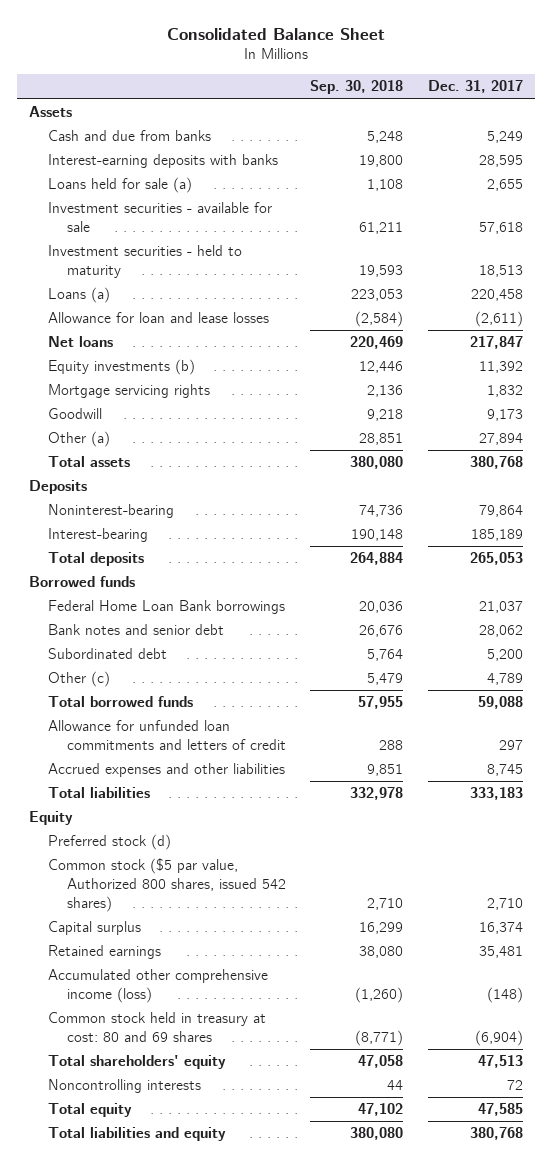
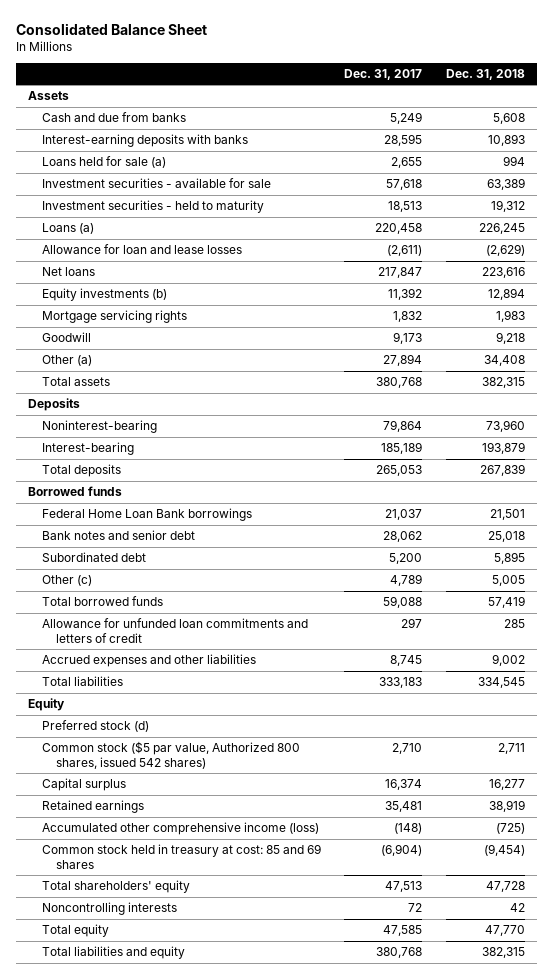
[310,80,404,95] Sep. 30, 2018 -> none
none -> [446,68,526,80] Dec. 31, 2018
[48,1012,267,1043] Common stock held in treasury at cost: 80 and 69 shares -> [41,844,321,869] Common stock held in treasury at cost: 85 and 69 shares

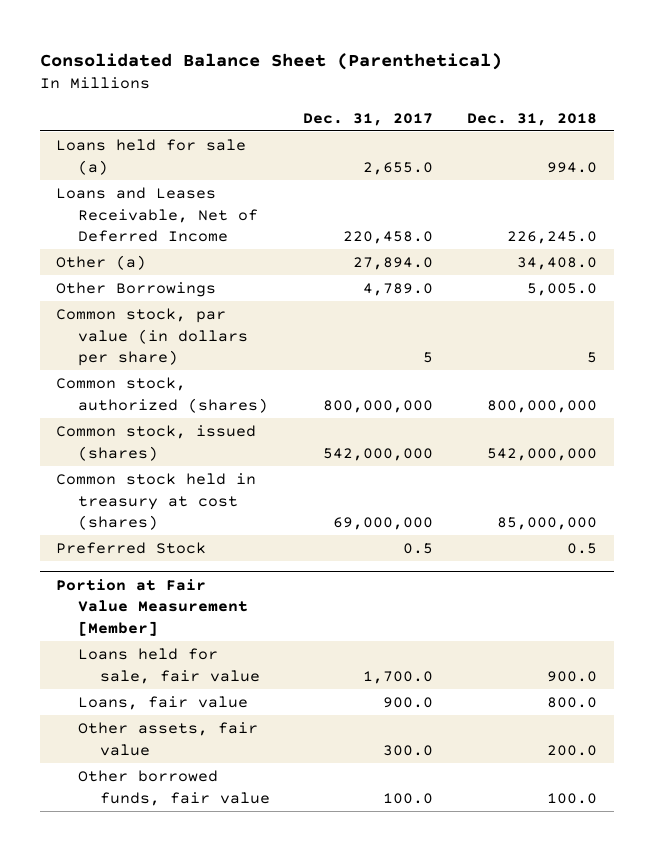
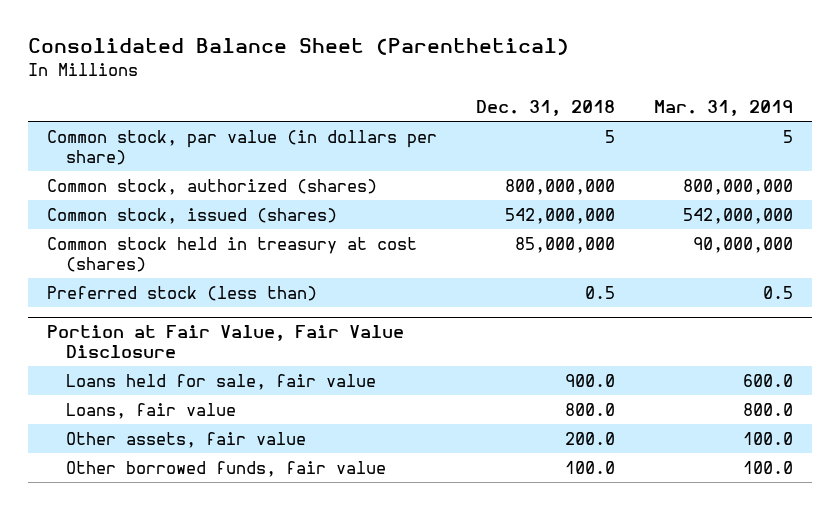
[303,112,434,126] Dec. 31, 2017 -> none
none -> [653,100,793,117] Mar. 31, 2019
[56,139,247,175] Loans held for sale (a) -> none
[56,187,259,243] Loans and Leases Receivable, Net of Deferred Income -> none
[56,255,147,271] Other (a) -> none
[56,282,217,298] Other Borrowings -> none
[56,542,207,555] Preferred Stock -> [47,285,318,301] Preferred stock (less than)
[56,578,249,636] Portion at Fair Value Measurement [Member] -> [47,324,405,359] Portion at Fair Value, Fair Value Disclosure

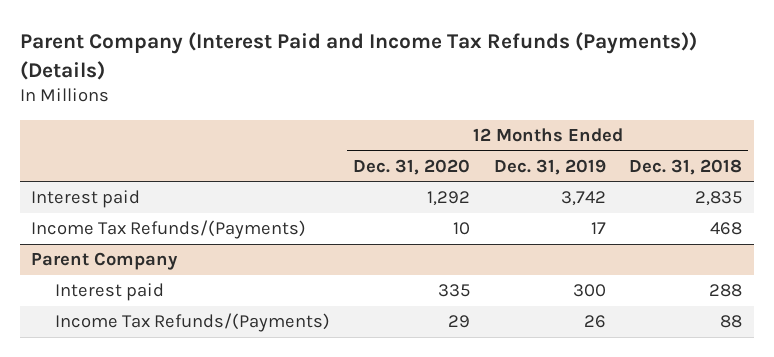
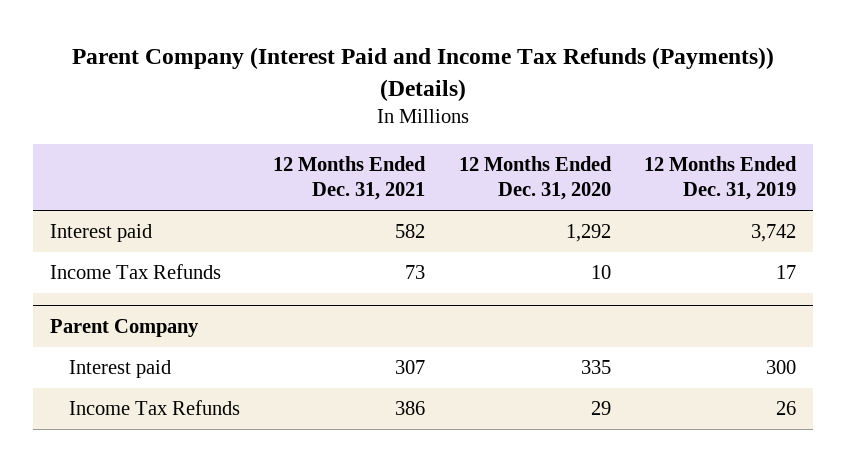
[629,158,743,175] Dec. 31, 2018 -> none
none -> [273,155,427,201] 12 Months Ended Dec. 31, 2021
[31,220,307,240] Income Tax Refunds/(Payments) -> [49,264,221,280] Income Tax Refunds
[54,313,330,333] Income Tax Refunds/(Payments) -> [69,400,241,416] Income Tax Refunds

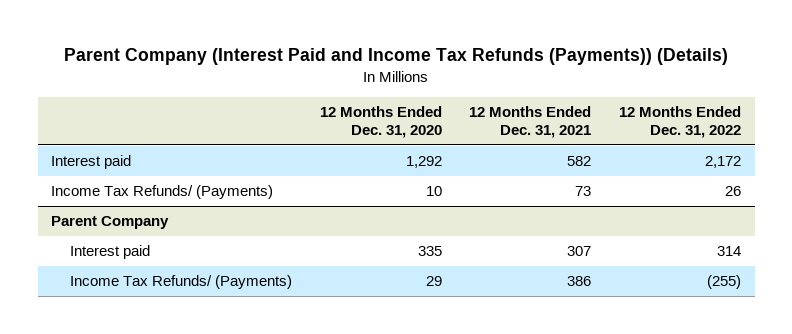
[644,155,798,201] 12 Months Ended Dec. 31, 2019 -> none
none -> [618,105,741,139] 12 Months Ended Dec. 31, 2022
[49,264,221,280] Income Tax Refunds -> [51,185,274,200] Income Tax Refunds/ (Payments)
[69,400,241,416] Income Tax Refunds -> [70,275,293,290] Income Tax Refunds/ (Payments)

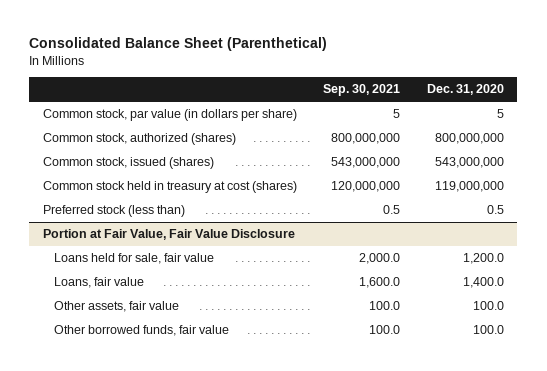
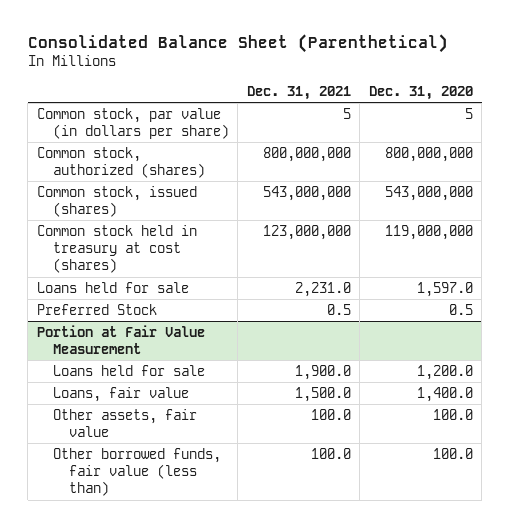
[323,84,401,97] Sep. 30, 2021 -> none
none -> [246,85,351,100] Dec. 31, 2021
none -> [36,281,189,293] Loans held for sale
[42,205,185,218] Preferred stock (less than) -> [36,303,157,315] Preferred Stock
[42,229,295,241] Portion at Fair Value, Fair Value Disclosure -> [36,324,205,354] Portion at Fair Value Measurement
[54,253,215,265] Loans held for sale, fair value -> [52,364,205,376] Loans held for sale
[54,325,230,337] Other borrowed funds, fair value -> [52,447,221,497] Other borrowed funds, fair value (less than)

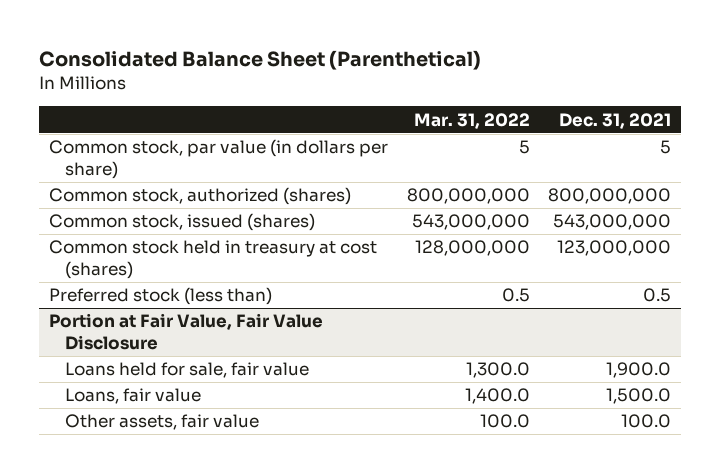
[368,85,473,100] Dec. 31, 2020 -> none
none -> [413,112,530,129] Mar. 31, 2022
[36,281,189,293] Loans held for sale -> none
[36,303,157,315] Preferred Stock -> [48,287,272,306] Preferred stock (less than)
[36,324,205,354] Portion at Fair Value Measurement -> [48,313,323,351] Portion at Fair Value, Fair Value Disclosure
[52,364,205,376] Loans held for sale -> [64,362,309,379] Loans held for sale, fair value
[52,447,221,497] Other borrowed funds, fair value (less than) -> none

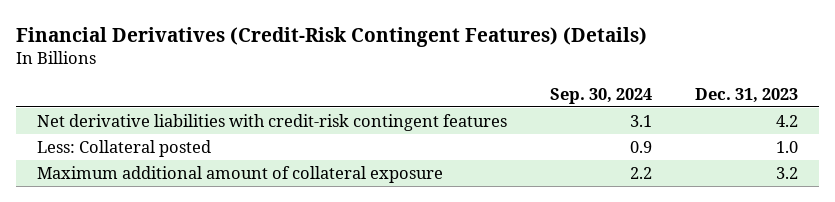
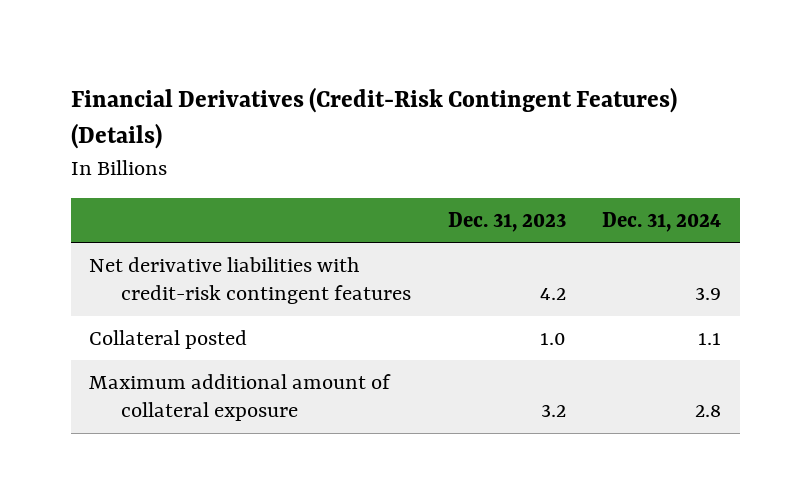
[549,87,652,104] Sep. 30, 2024 -> none
none -> [602,211,722,232] Dec. 31, 2024
[37,140,212,158] Less: Collateral posted -> [89,329,248,349] Collateral posted

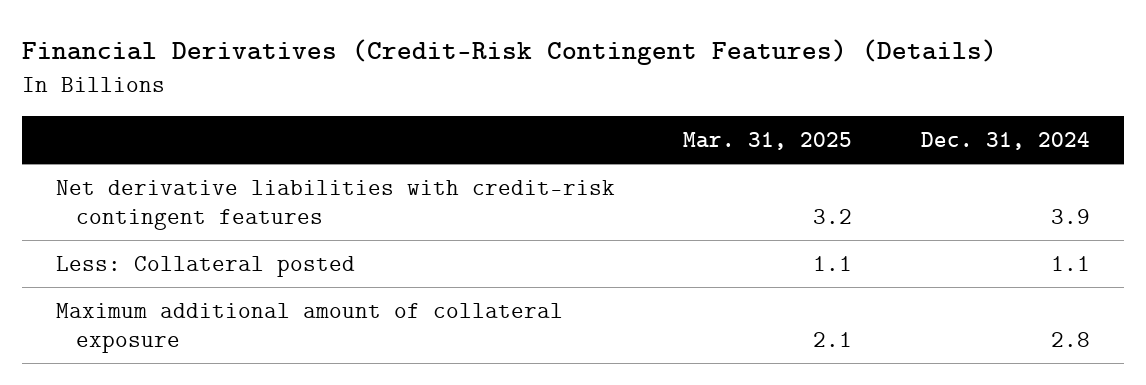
[447,211,566,232] Dec. 31, 2023 -> none
none -> [683,131,853,150] Mar. 31, 2025
[89,329,248,349] Collateral posted -> [55,255,355,277] Less: Collateral posted

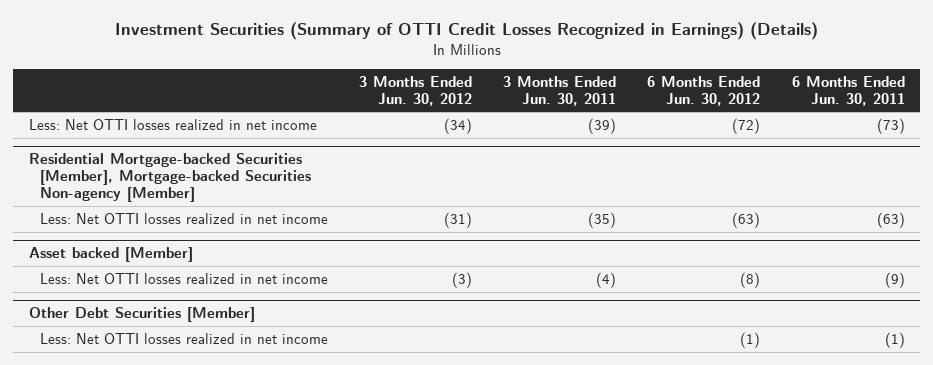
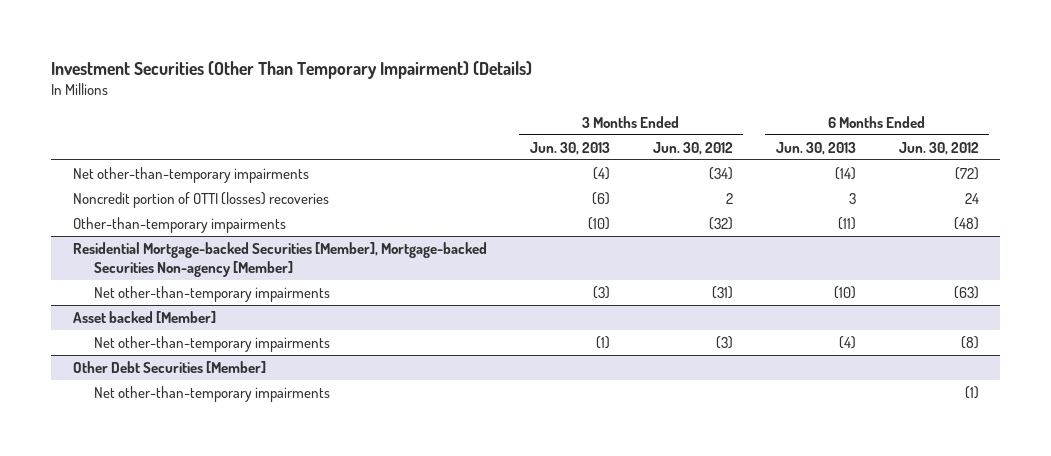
[114,22,818,41] Investment Securities (Summary of OTTI Credit Losses Recognized in Earnings) (Details) -> [51,60,533,79] Investment Securities (Other Than Temporary Impairment) (Details)
[503,75,617,106] 3 Months Ended Jun. 30, 2011 -> none
[791,75,905,106] 6 Months Ended Jun. 30, 2011 -> none
none -> [529,141,610,155] Jun. 30, 2013
none -> [775,141,856,155] Jun. 30, 2013
[28,118,317,130] Less: Net OTTI losses realized in net income -> [72,166,309,183] Net other-than-temporary impairments
none -> [72,191,329,208] Noncredit portion of OTTI (losses) recoveries
none -> [72,216,286,233] Other-than-temporary impairments
[40,212,329,224] Less: Net OTTI losses realized in net income -> [93,285,330,302] Net other-than-temporary impairments
[40,272,329,284] Less: Net OTTI losses realized in net income -> [93,335,330,352] Net other-than-temporary impairments
[40,332,329,344] Less: Net OTTI losses realized in net income -> [93,385,330,402] Net other-than-temporary impairments

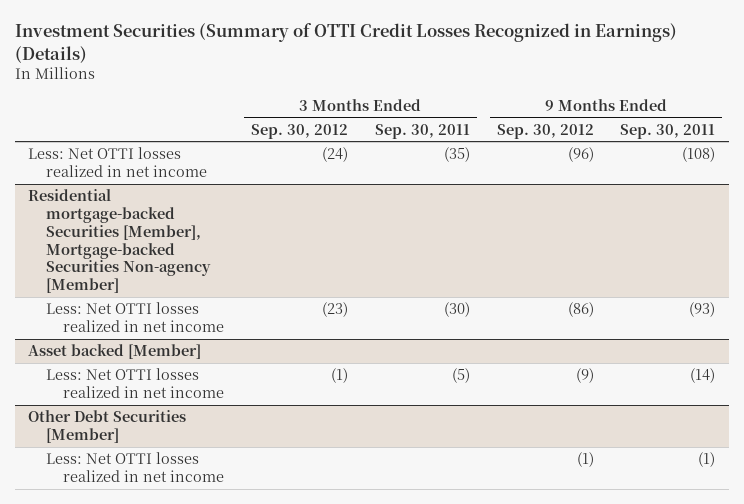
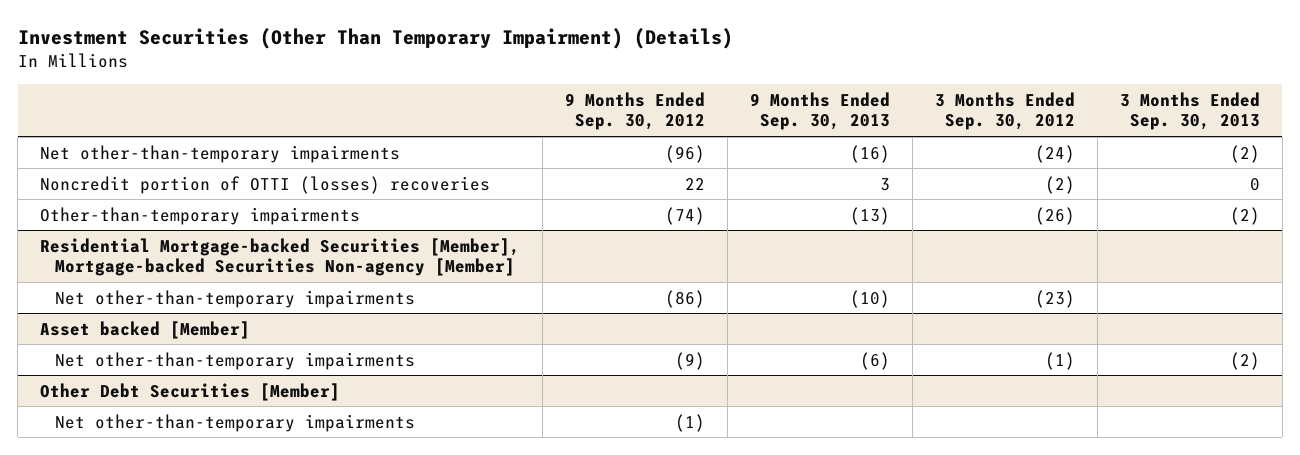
[14,23,677,63] Investment Securities (Summary of OTTI Credit Losses Recognized in Earnings) (Details) -> [17,28,733,50] Investment Securities (Other Than Temporary Impairment) (Details)
[374,123,470,139] Sep. 30, 2011 -> none
[620,123,716,139] Sep. 30, 2011 -> none
none -> [750,91,891,131] 9 Months Ended Sep. 30, 2013
none -> [1119,91,1260,131] 3 Months Ended Sep. 30, 2013
[28,147,207,178] Less: Net OTTI losses realized in net income -> [40,144,401,163] Net other-than-temporary impairments
none -> [40,175,491,194] Noncredit portion of OTTI (losses) recoveries
none -> [40,206,361,225] Other-than-temporary impairments
[28,189,211,294] Residential mortgage-backed Securities [Member], Mortgage-backed Securities Non-agency [Member] -> [40,237,521,277] Residential Mortgage-backed Securities [Member], Mortgage-backed Securities Non-agency [Member]
[45,302,225,333] Less: Net OTTI losses realized in net income -> [55,289,416,308] Net other-than-temporary impairments
[45,368,225,399] Less: Net OTTI losses realized in net income -> [55,351,416,370] Net other-than-temporary impairments
[45,452,225,483] Less: Net OTTI losses realized in net income -> [55,413,416,432] Net other-than-temporary impairments

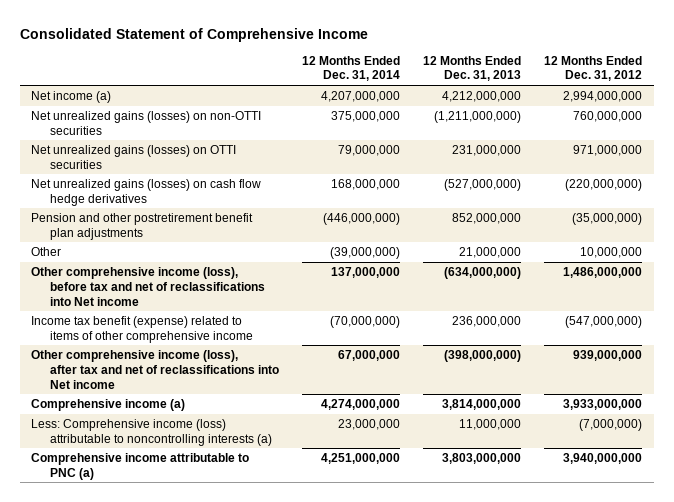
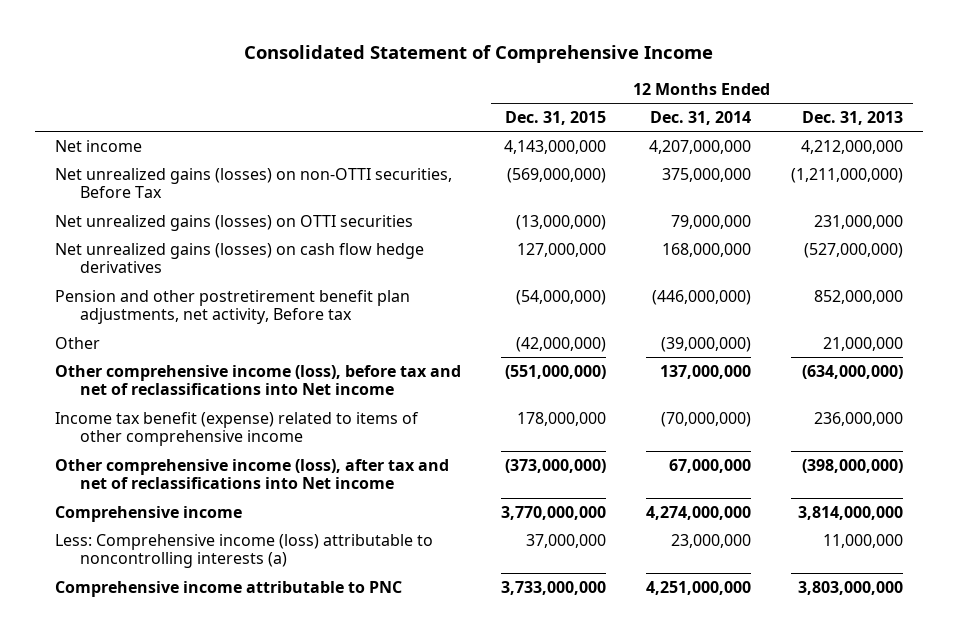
[544,55,643,82] 12 Months Ended Dec. 31, 2012 -> none
none -> [504,111,606,126] Dec. 31, 2015
[31,90,112,103] Net income (a) -> [54,139,142,152] Net income
[31,110,262,135] Net unrealized gains (losses) on non-OTTI securities -> [54,167,452,199] Net unrealized gains (losses) on non-OTTI securities, Before Tax
[31,212,254,240] Pension and other postretirement benefit plan adjustments -> [54,289,410,325] Pension and other postretirement benefit plan adjustments, net activity, Before tax
[31,398,186,411] Comprehensive income (a) -> [54,505,242,522] Comprehensive income
[31,452,250,480] Comprehensive income attributable to PNC (a) -> [54,580,402,597] Comprehensive income attributable to PNC

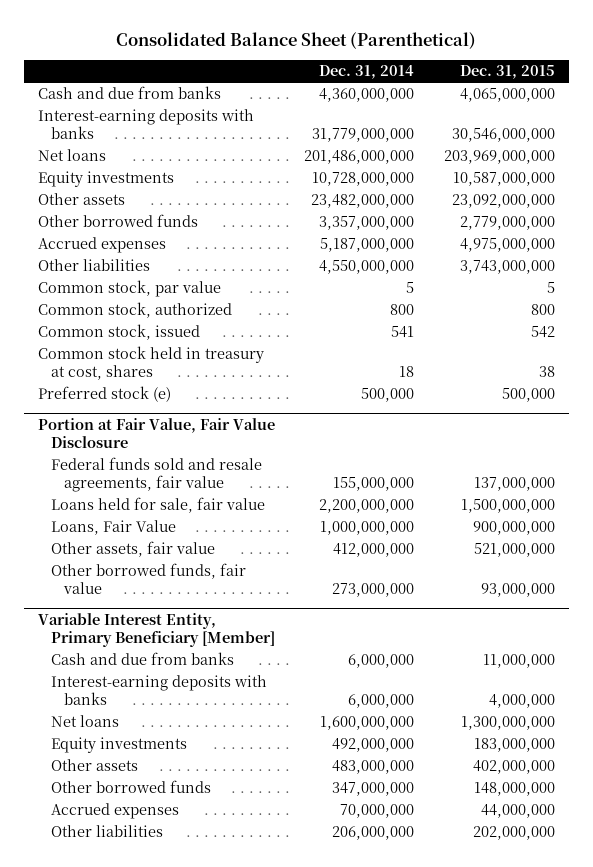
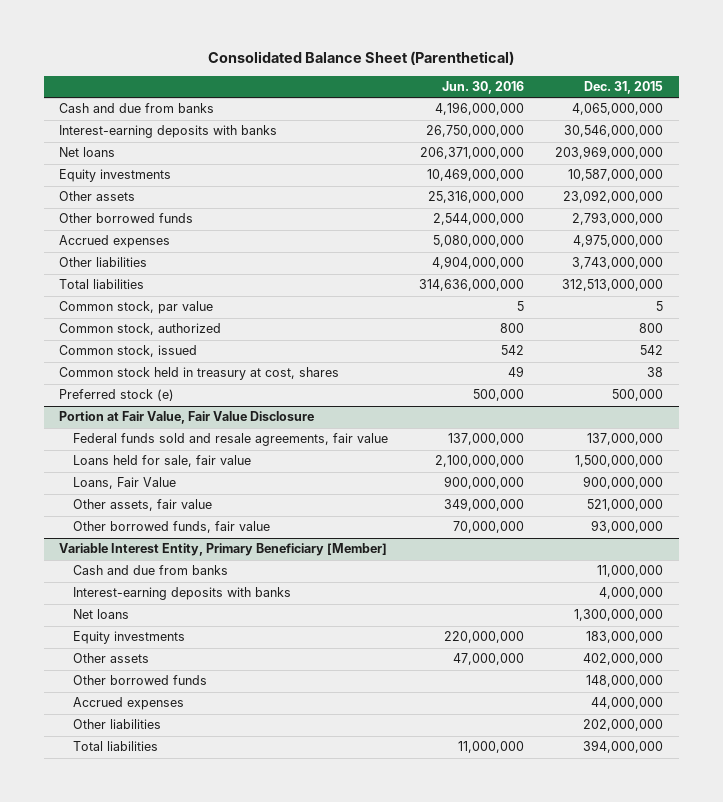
[319,65,415,80] Dec. 31, 2014 -> none
none -> [442,80,525,94] Jun. 30, 2016
[459,216,555,231] 2,779,000,000 -> [572,212,664,226] 2,793,000,000
none -> [59,279,145,290] Total liabilities
none -> [73,741,159,752] Total liabilities

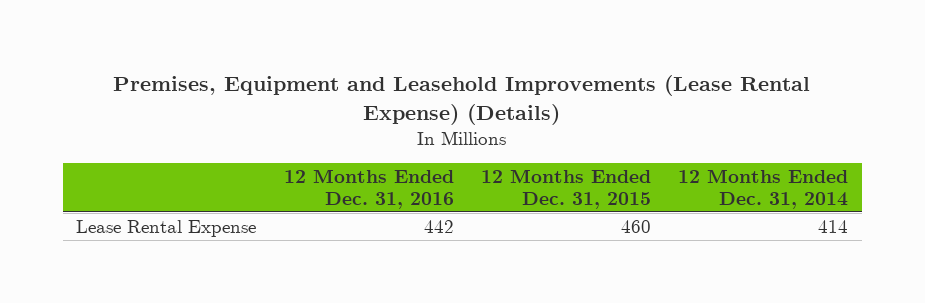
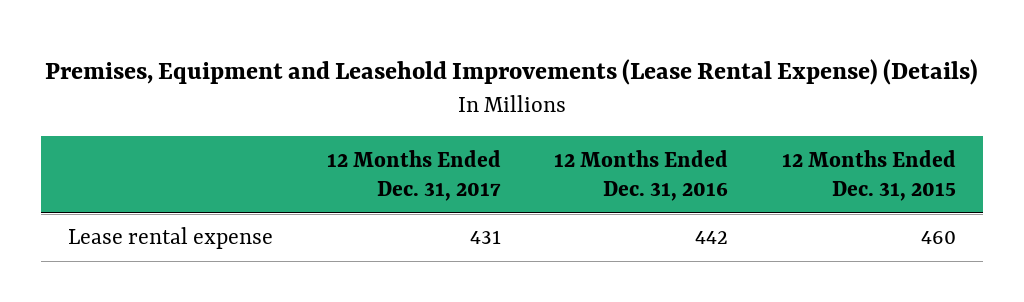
[678,169,849,209] 12 Months Ended Dec. 31, 2014 -> none
none -> [326,149,501,202] 12 Months Ended Dec. 31, 2017
[76,219,257,237] Lease Rental Expense -> [67,227,273,250] Lease rental expense

